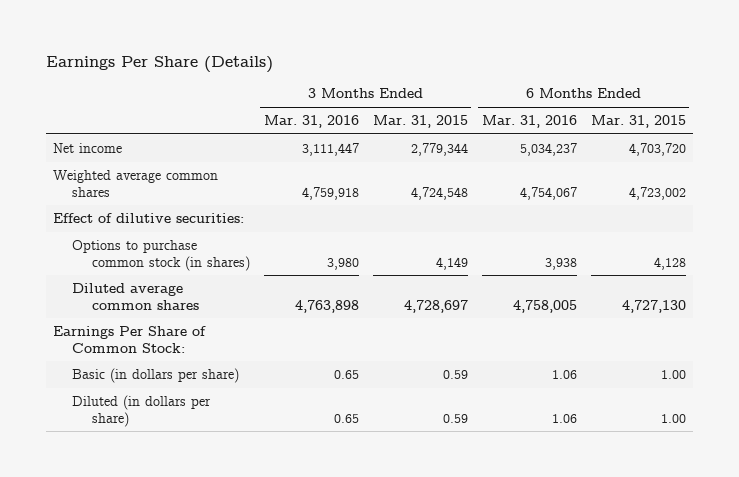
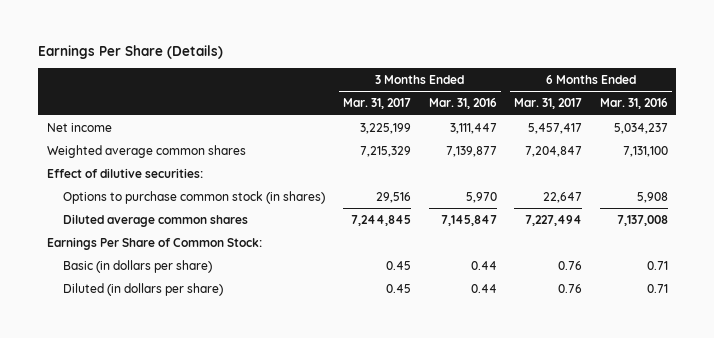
[372,115,468,129] Mar. 31, 2015 -> none
[590,115,686,129] Mar. 31, 2015 -> none
none -> [342,98,411,110] Mar. 31, 2017
none -> [514,98,583,110] Mar. 31, 2017
[301,186,359,200] 4,759,918 -> [445,145,497,157] 7,139,877
[519,186,577,200] 4,754,067 -> [622,145,668,157] 7,131,100
[326,257,359,270] 3,980 -> [465,191,497,203] 5,970
[544,257,577,270] 3,938 -> [636,191,668,203] 5,908
[294,299,359,313] 4,763,898 -> [440,214,497,226] 7,145,847
[512,299,577,313] 4,758,005 -> [616,214,668,226] 7,137,008
[333,369,359,379] 0.65 -> [470,260,497,270] 0.44
[551,369,577,379] 1.06 -> [646,260,668,270] 0.71
[333,413,359,423] 0.65 -> [470,283,497,293] 0.44
[551,413,577,423] 1.06 -> [646,283,668,293] 0.71

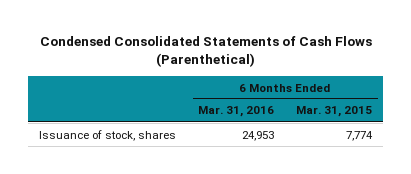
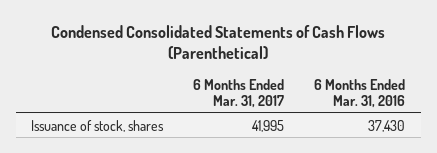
[296,106,373,118] Mar. 31, 2015 -> none
none -> [193,79,285,109] 6 Months Ended Mar. 31, 2017
[242,130,275,141] 24,953 -> [368,119,406,132] 37,430

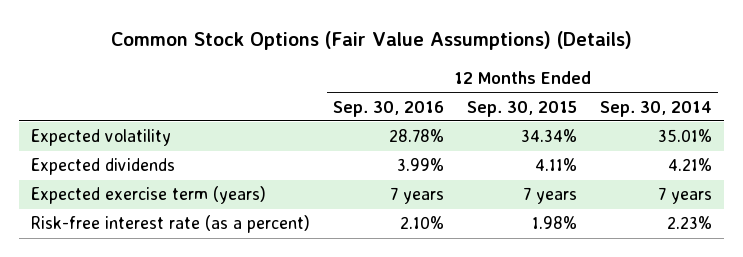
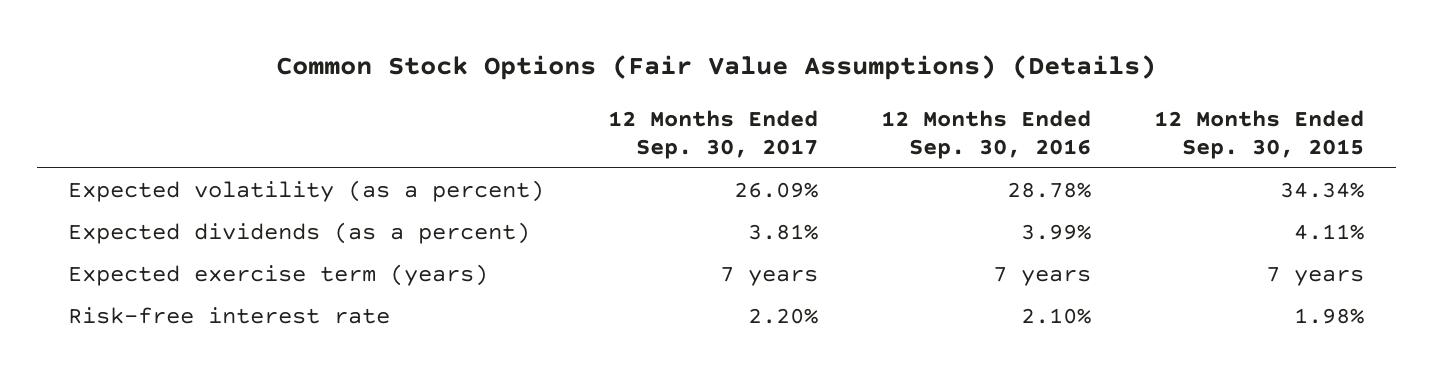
[600,100,713,117] Sep. 30, 2014 -> none
none -> [607,109,818,159] 12 Months Ended Sep. 30, 2017
[30,129,171,147] Expected volatility -> [68,180,545,203] Expected volatility (as a percent)
[30,158,175,176] Expected dividends -> [68,222,531,245] Expected dividends (as a percent)
[30,215,310,234] Risk-free interest rate (as a percent) -> [68,307,391,325] Risk-free interest rate

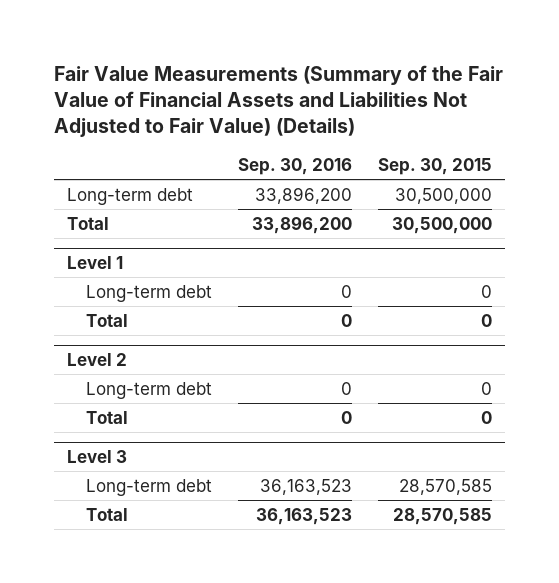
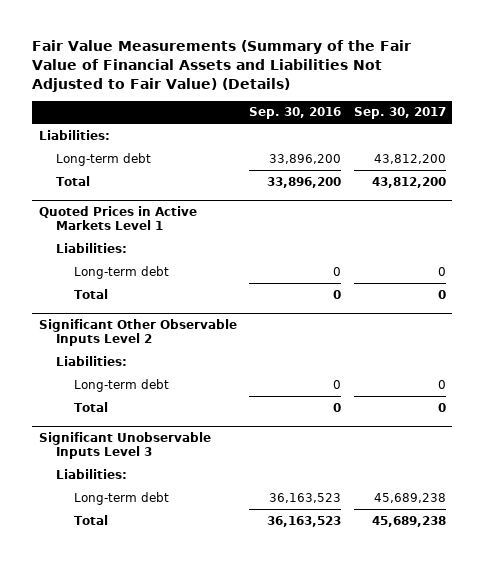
[377,158,492,176] Sep. 30, 2015 -> none
none -> [353,107,446,120] Sep. 30, 2017
none -> [38,129,110,140] Liabilities:
[67,255,124,269] Level 1 -> [38,206,197,231] Quoted Prices in Active Markets Level 1
none -> [56,242,128,253] Liabilities:
[67,352,128,366] Level 2 -> [38,319,237,347] Significant Other Observable Inputs Level 2
none -> [56,355,128,366] Liabilities:
[67,449,128,463] Level 3 -> [38,432,211,460] Significant Unobservable Inputs Level 3
none -> [56,468,128,479] Liabilities:

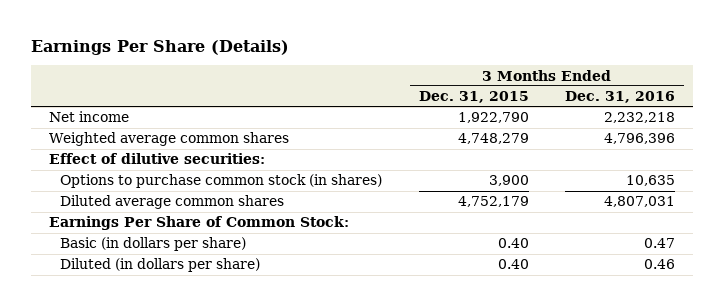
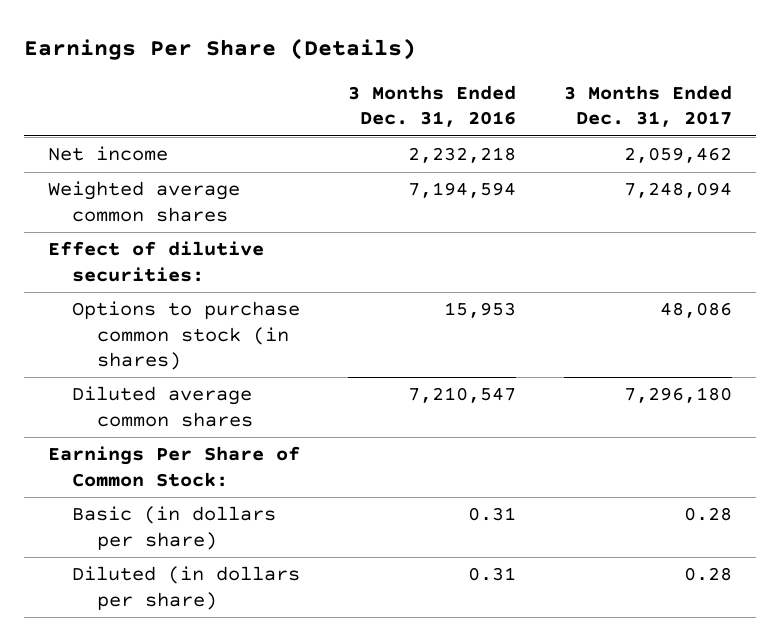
[418,91,529,104] Dec. 31, 2015 -> none
none -> [564,85,733,128] 3 Months Ended Dec. 31, 2017
[603,133,675,145] 4,796,396 -> [408,182,517,199] 7,194,594
[625,175,675,187] 10,635 -> [444,302,517,319] 15,953
[603,196,675,208] 4,807,031 -> [408,387,517,404] 7,210,547
[643,238,675,249] 0.47 -> [468,507,517,522] 0.31
[643,259,675,270] 0.46 -> [468,567,517,582] 0.31

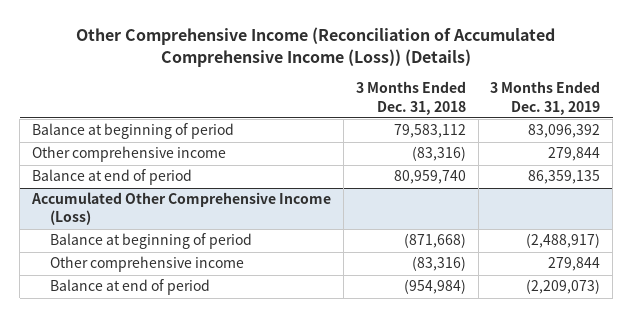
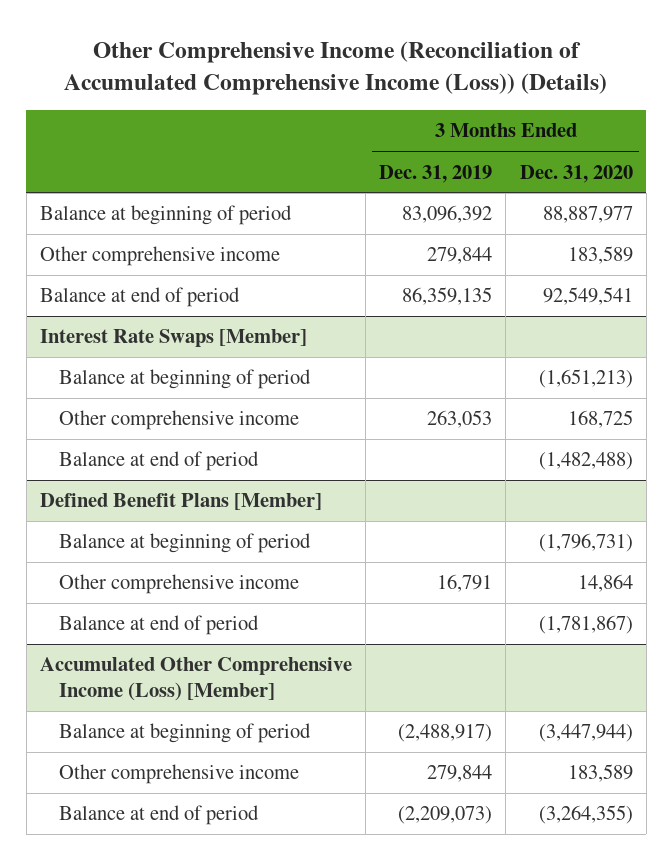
[355,81,466,115] 3 Months Ended Dec. 31, 2018 -> none
none -> [519,164,633,183] Dec. 31, 2020
none -> [39,329,307,348] Interest Rate Swaps [Member]
none -> [59,369,312,390] Balance at beginning of period
none -> [59,410,300,431] Other comprehensive income
none -> [59,451,260,472] Balance at end of period
none -> [39,493,322,511] Defined Benefit Plans [Member]
none -> [59,533,312,554] Balance at beginning of period
none -> [59,574,300,595] Other comprehensive income
none -> [59,615,260,636] Balance at end of period
[31,192,332,226] Accumulated Other Comprehensive Income (Loss) -> [39,657,352,702] Accumulated Other Comprehensive Income (Loss) [Member]

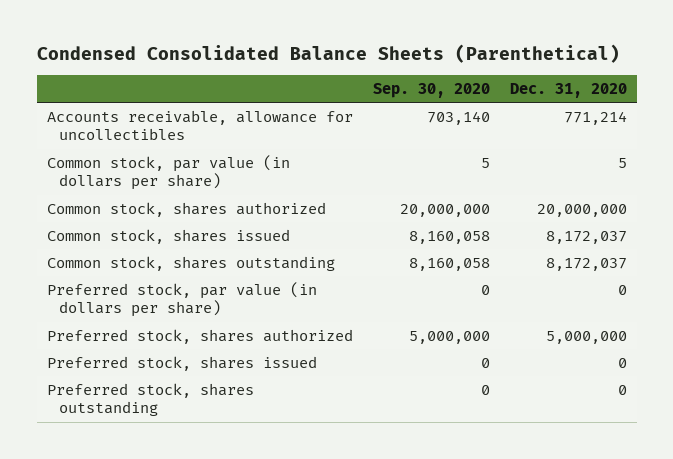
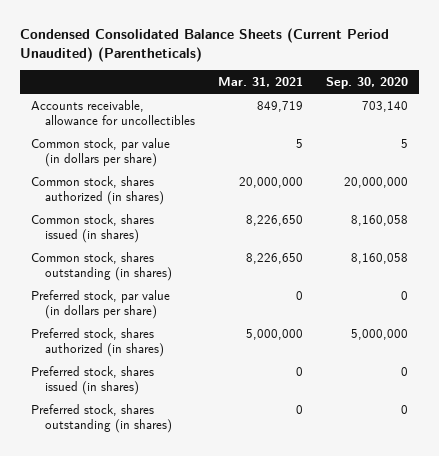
[36,44,620,64] Condensed Consolidated Balance Sheets (Parenthetical) -> [19,27,389,62] Condensed Consolidated Balance Sheets (Current Period Unaudited) (Parentheticals)
[509,82,627,98] Dec. 31, 2020 -> none
none -> [218,76,304,87] Mar. 31, 2021
[46,201,326,217] Common stock, shares authorized -> [30,175,165,206] Common stock, shares authorized (in shares)
[46,228,290,244] Common stock, shares issued -> [30,213,154,244] Common stock, shares issued (in shares)
[46,255,335,271] Common stock, shares outstanding -> [30,251,173,282] Common stock, shares outstanding (in shares)
[46,328,353,344] Preferred stock, shares authorized -> [30,327,165,358] Preferred stock, shares authorized (in shares)
[46,355,317,371] Preferred stock, shares issued -> [30,365,154,396] Preferred stock, shares issued (in shares)
[46,382,254,417] Preferred stock, shares outstanding -> [30,403,173,434] Preferred stock, shares outstanding (in shares)

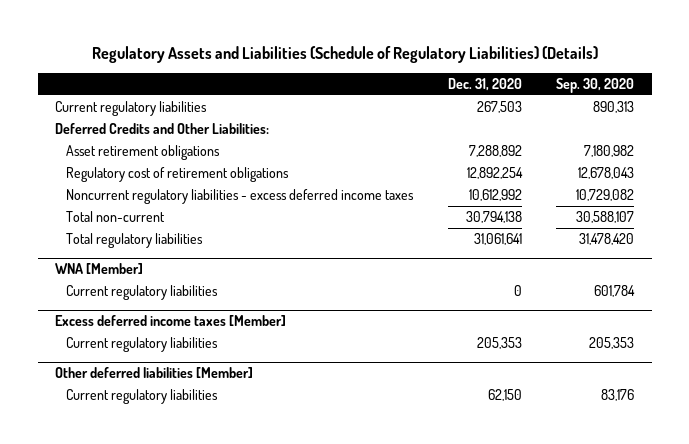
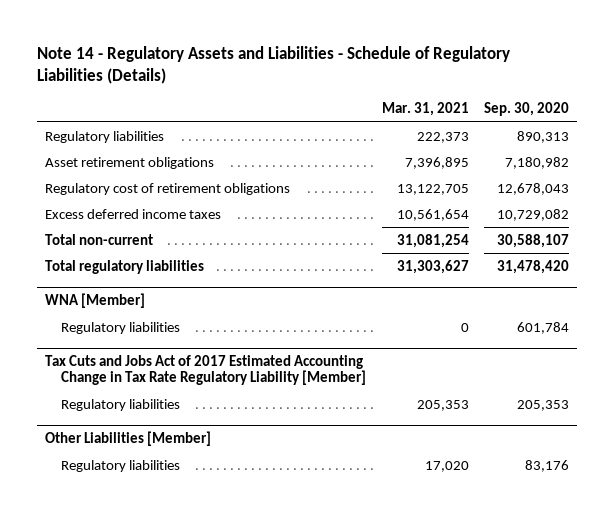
[91,46,598,64] Regulatory Assets and Liabilities (Schedule of Regulatory Liabilities) (Details) -> [36,45,510,85] Note 14 - Regulatory Assets and Liabilities - Schedule of Regulatory Liabilities (Details)
[447,78,522,92] Dec. 31, 2020 -> none
none -> [381,102,469,117] Mar. 31, 2021
[54,122,269,134] Deferred Credits and Other Liabilities: -> none
[54,100,207,116] Current regulatory liabilities -> [44,130,164,143] Regulatory liabilities
[66,188,415,204] Noncurrent regulatory liabilities - excess deferred income taxes -> [44,208,221,219] Excess deferred income taxes
[54,315,286,327] Excess deferred income taxes [Member] -> none
[66,284,219,300] Current regulatory liabilities -> [60,321,180,334] Regulatory liabilities
none -> [44,355,366,386] Tax Cuts and Jobs Act of 2017 Estimated Accounting Change in Tax Rate Regulatory Liability [Member]
[66,336,219,352] Current regulatory liabilities -> [60,398,180,411] Regulatory liabilities
[54,367,253,379] Other deferred liabilities [Member] -> [44,431,211,447] Other Liabilities [Member]
[66,388,219,404] Current regulatory liabilities -> [60,459,180,472] Regulatory liabilities

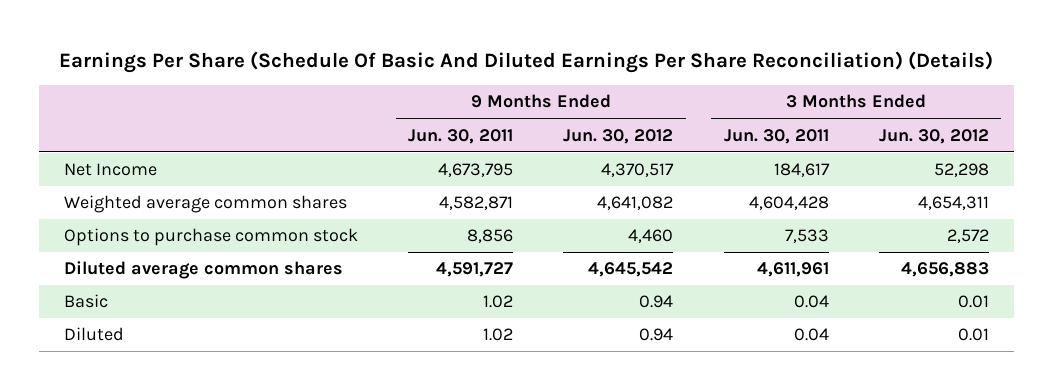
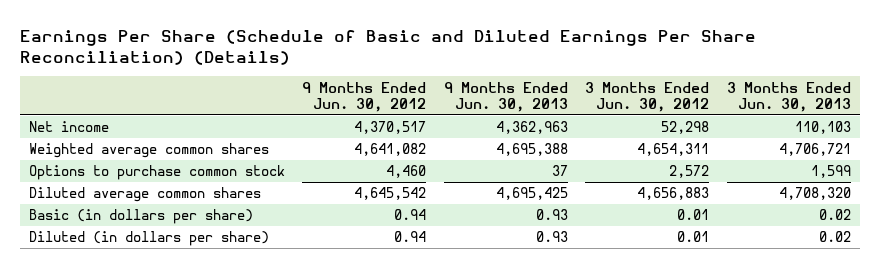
[59,50,994,73] Earnings Per Share (Schedule Of Basic And Diluted Earnings Per Share Reconciliation) (Details) -> [20,29,757,65] Earnings Per Share (Schedule of Basic and Diluted Earnings Per Share Reconciliation) (Details)
[408,128,514,144] Jun. 30, 2011 -> none
[723,128,829,144] Jun. 30, 2011 -> none
none -> [443,81,568,112] 9 Months Ended Jun. 30, 2013
none -> [726,81,851,112] 3 Months Ended Jun. 30, 2013
[64,163,158,177] Net Income -> [29,121,110,133] Net income
[64,294,109,309] Basic -> [29,209,254,225] Basic (in dollars per share)
[64,327,125,342] Diluted -> [29,231,270,247] Diluted (in dollars per share)

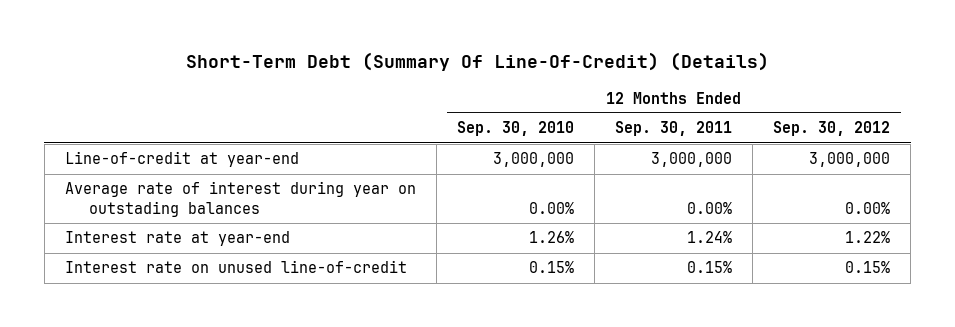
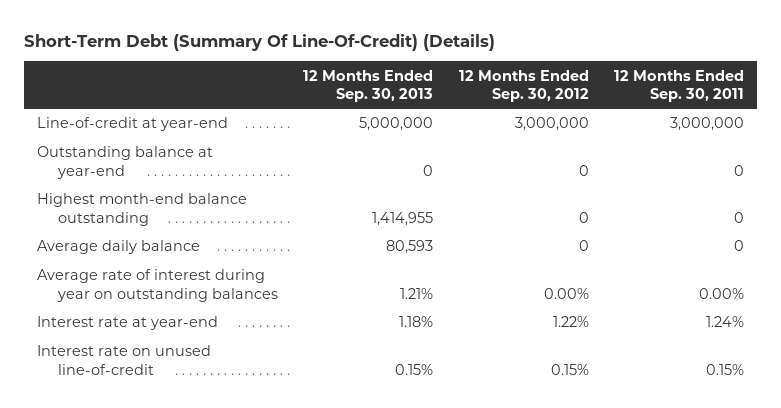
[457,121,575,137] Sep. 30, 2010 -> none
none -> [303,69,434,103] 12 Months Ended Sep. 30, 2013
none -> [36,146,213,179] Outstanding balance at year-end
none -> [36,193,247,226] Highest month-end balance outstanding
none -> [36,240,200,255] Average daily balance
[64,181,416,217] Average rate of interest during year on outstading balances -> [36,269,278,302] Average rate of interest during year on outstanding balances

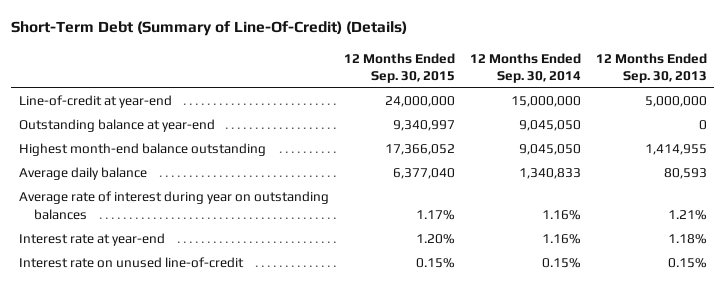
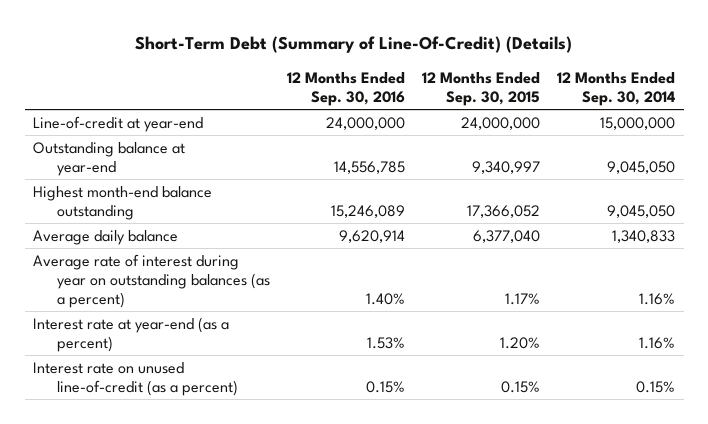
[595,52,707,84] 12 Months Ended Sep. 30, 2013 -> none
none -> [287,71,406,106] 12 Months Ended Sep. 30, 2016
[18,191,329,220] Average rate of interest during year on outstanding balances -> [33,253,271,308] Average rate of interest during year on outstanding balances (as a percent)
[18,233,165,247] Interest rate at year-end -> [33,316,230,352] Interest rate at year-end (as a percent)
[18,257,244,269] Interest rate on unused line-of-credit -> [33,361,239,396] Interest rate on unused line-of-credit (as a percent)

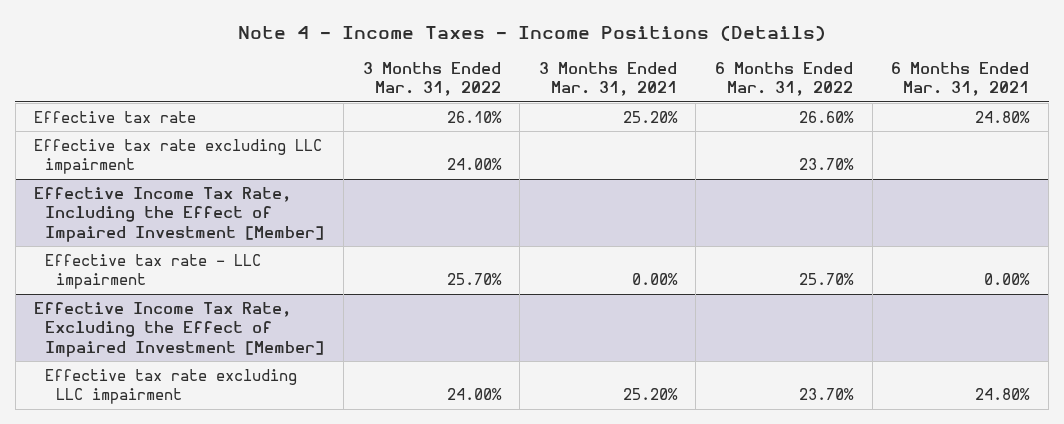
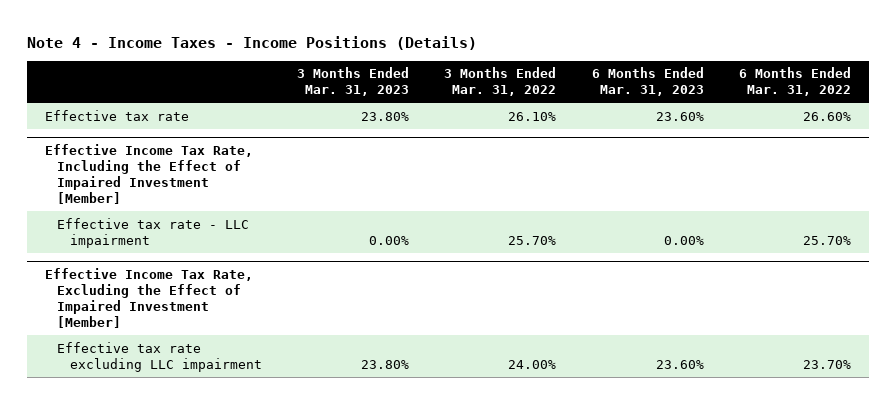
[538,61,677,97] 3 Months Ended Mar. 31, 2021 -> none
[891,61,1030,97] 6 Months Ended Mar. 31, 2021 -> none
none -> [297,67,410,97] 3 Months Ended Mar. 31, 2023
none -> [591,67,704,97] 6 Months Ended Mar. 31, 2023
[34,138,323,175] Effective tax rate excluding LLC impairment -> none

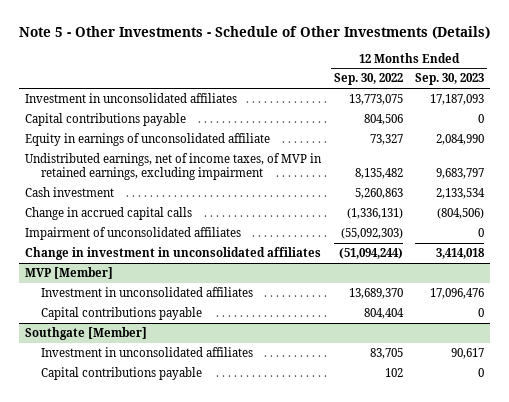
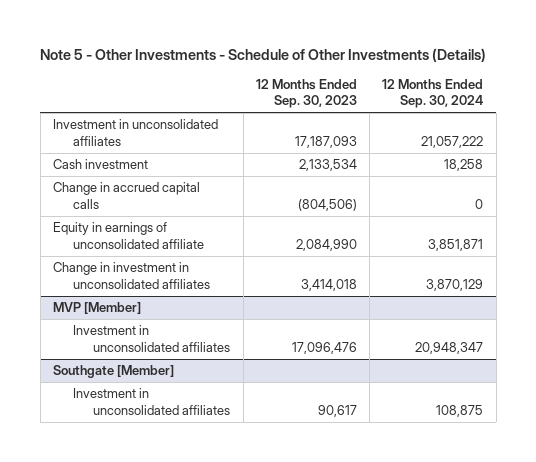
[333,73,403,86] Sep. 30, 2022 -> none
none -> [382,79,484,109] 12 Months Ended Sep. 30, 2024
[25,113,187,127] Capital contributions payable -> none
[25,153,323,181] Undistributed earnings, net of income taxes, of MVP in retained earnings, excluding impairment -> none
[25,227,242,241] Impairment of unconsolidated affiliates -> none
[25,133,271,147] Equity in earnings of unconsolidated affiliate -> [53,222,205,249] Equity in earnings of unconsolidated affiliate
[41,307,203,321] Capital contributions payable -> none
[41,367,203,381] Capital contributions payable -> none

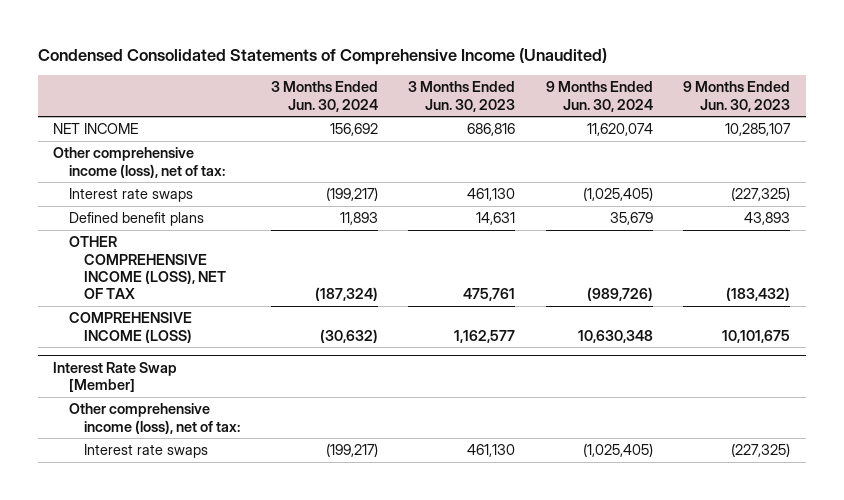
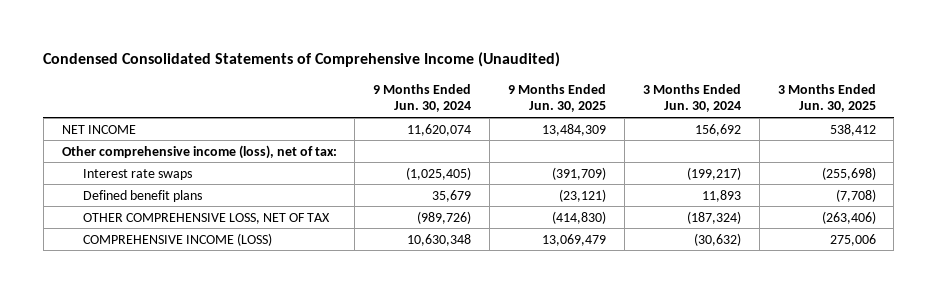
[408,81,516,112] 3 Months Ended Jun. 30, 2023 -> none
[683,81,791,112] 9 Months Ended Jun. 30, 2023 -> none
none -> [508,83,607,113] 9 Months Ended Jun. 30, 2025
none -> [777,83,876,113] 3 Months Ended Jun. 30, 2025
[68,236,226,300] OTHER COMPREHENSIVE INCOME (LOSS), NET OF TAX -> [83,212,331,224] OTHER COMPREHENSIVE LOSS, NET OF TAX
[53,361,178,393] Interest Rate Swap [Member] -> none
[68,403,240,434] Other comprehensive income (loss), net of tax: -> none
[83,444,208,459] Interest rate swaps -> none

